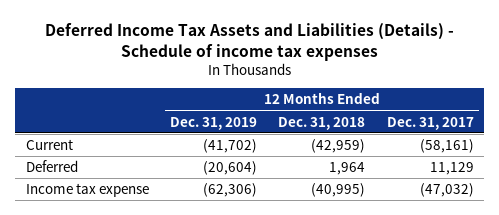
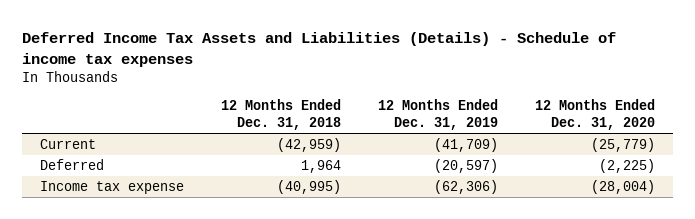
[386,116,474,130] Dec. 31, 2017 -> none
none -> [534,99,655,131] 12 Months Ended Dec. 31, 2020
[203,139,258,154] (41,702) -> [433,137,498,152] (41,709)
[203,161,258,176] (20,604) -> [433,158,498,173] (20,597)

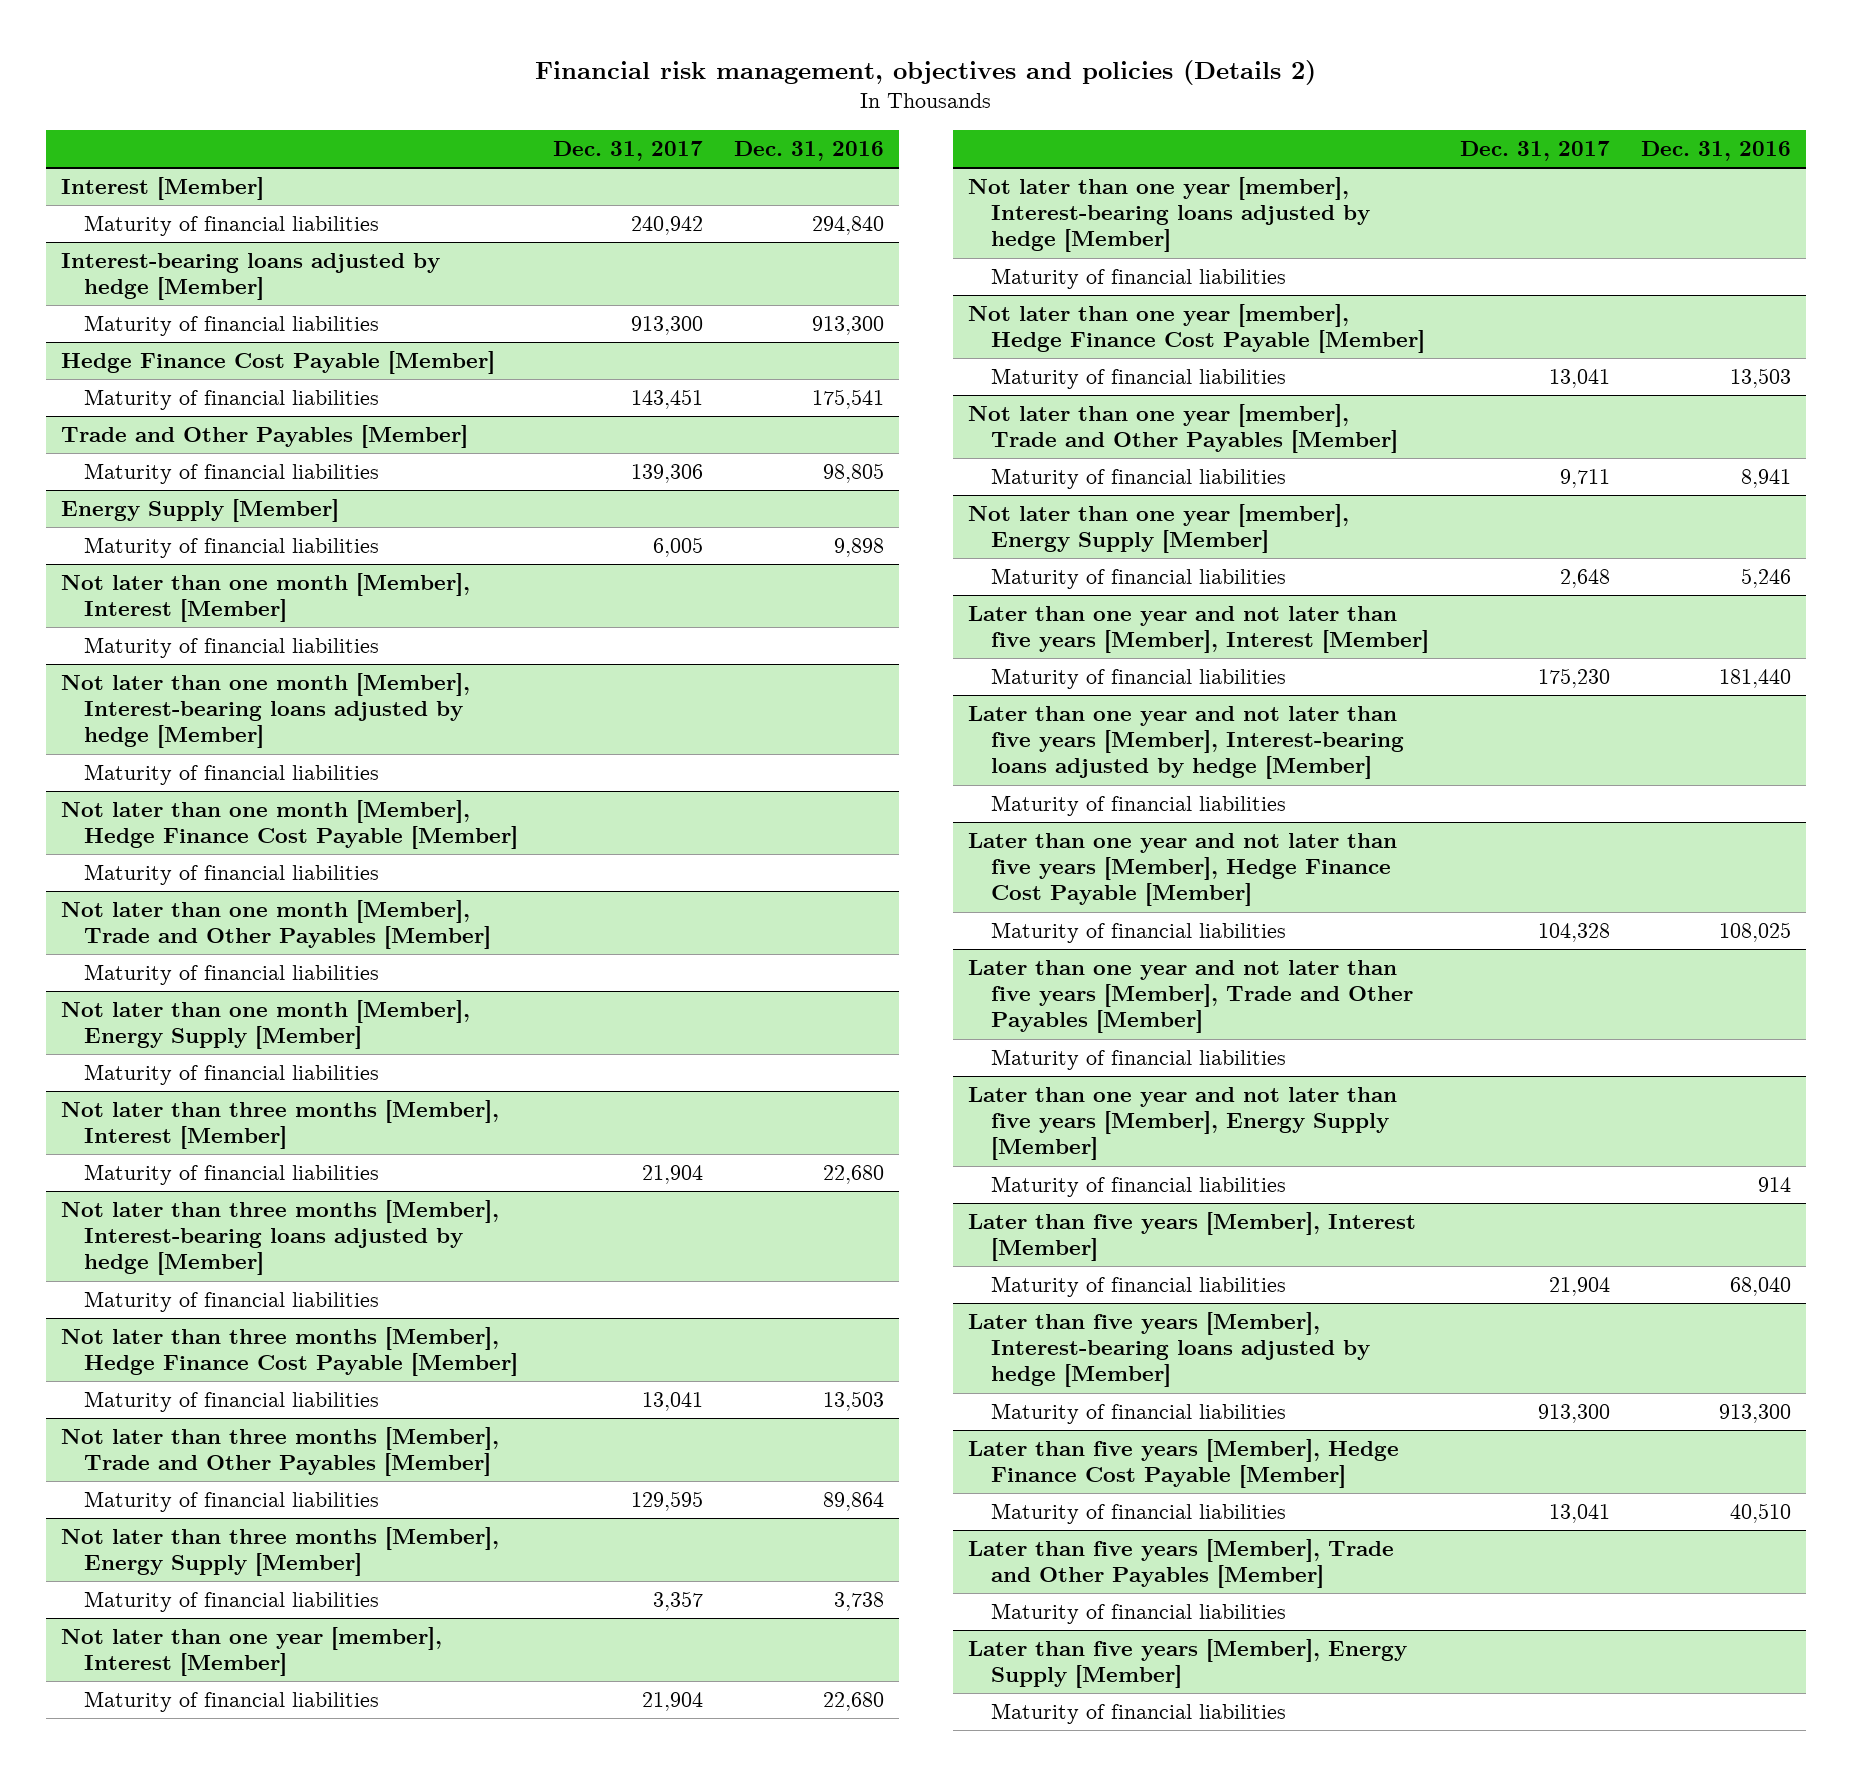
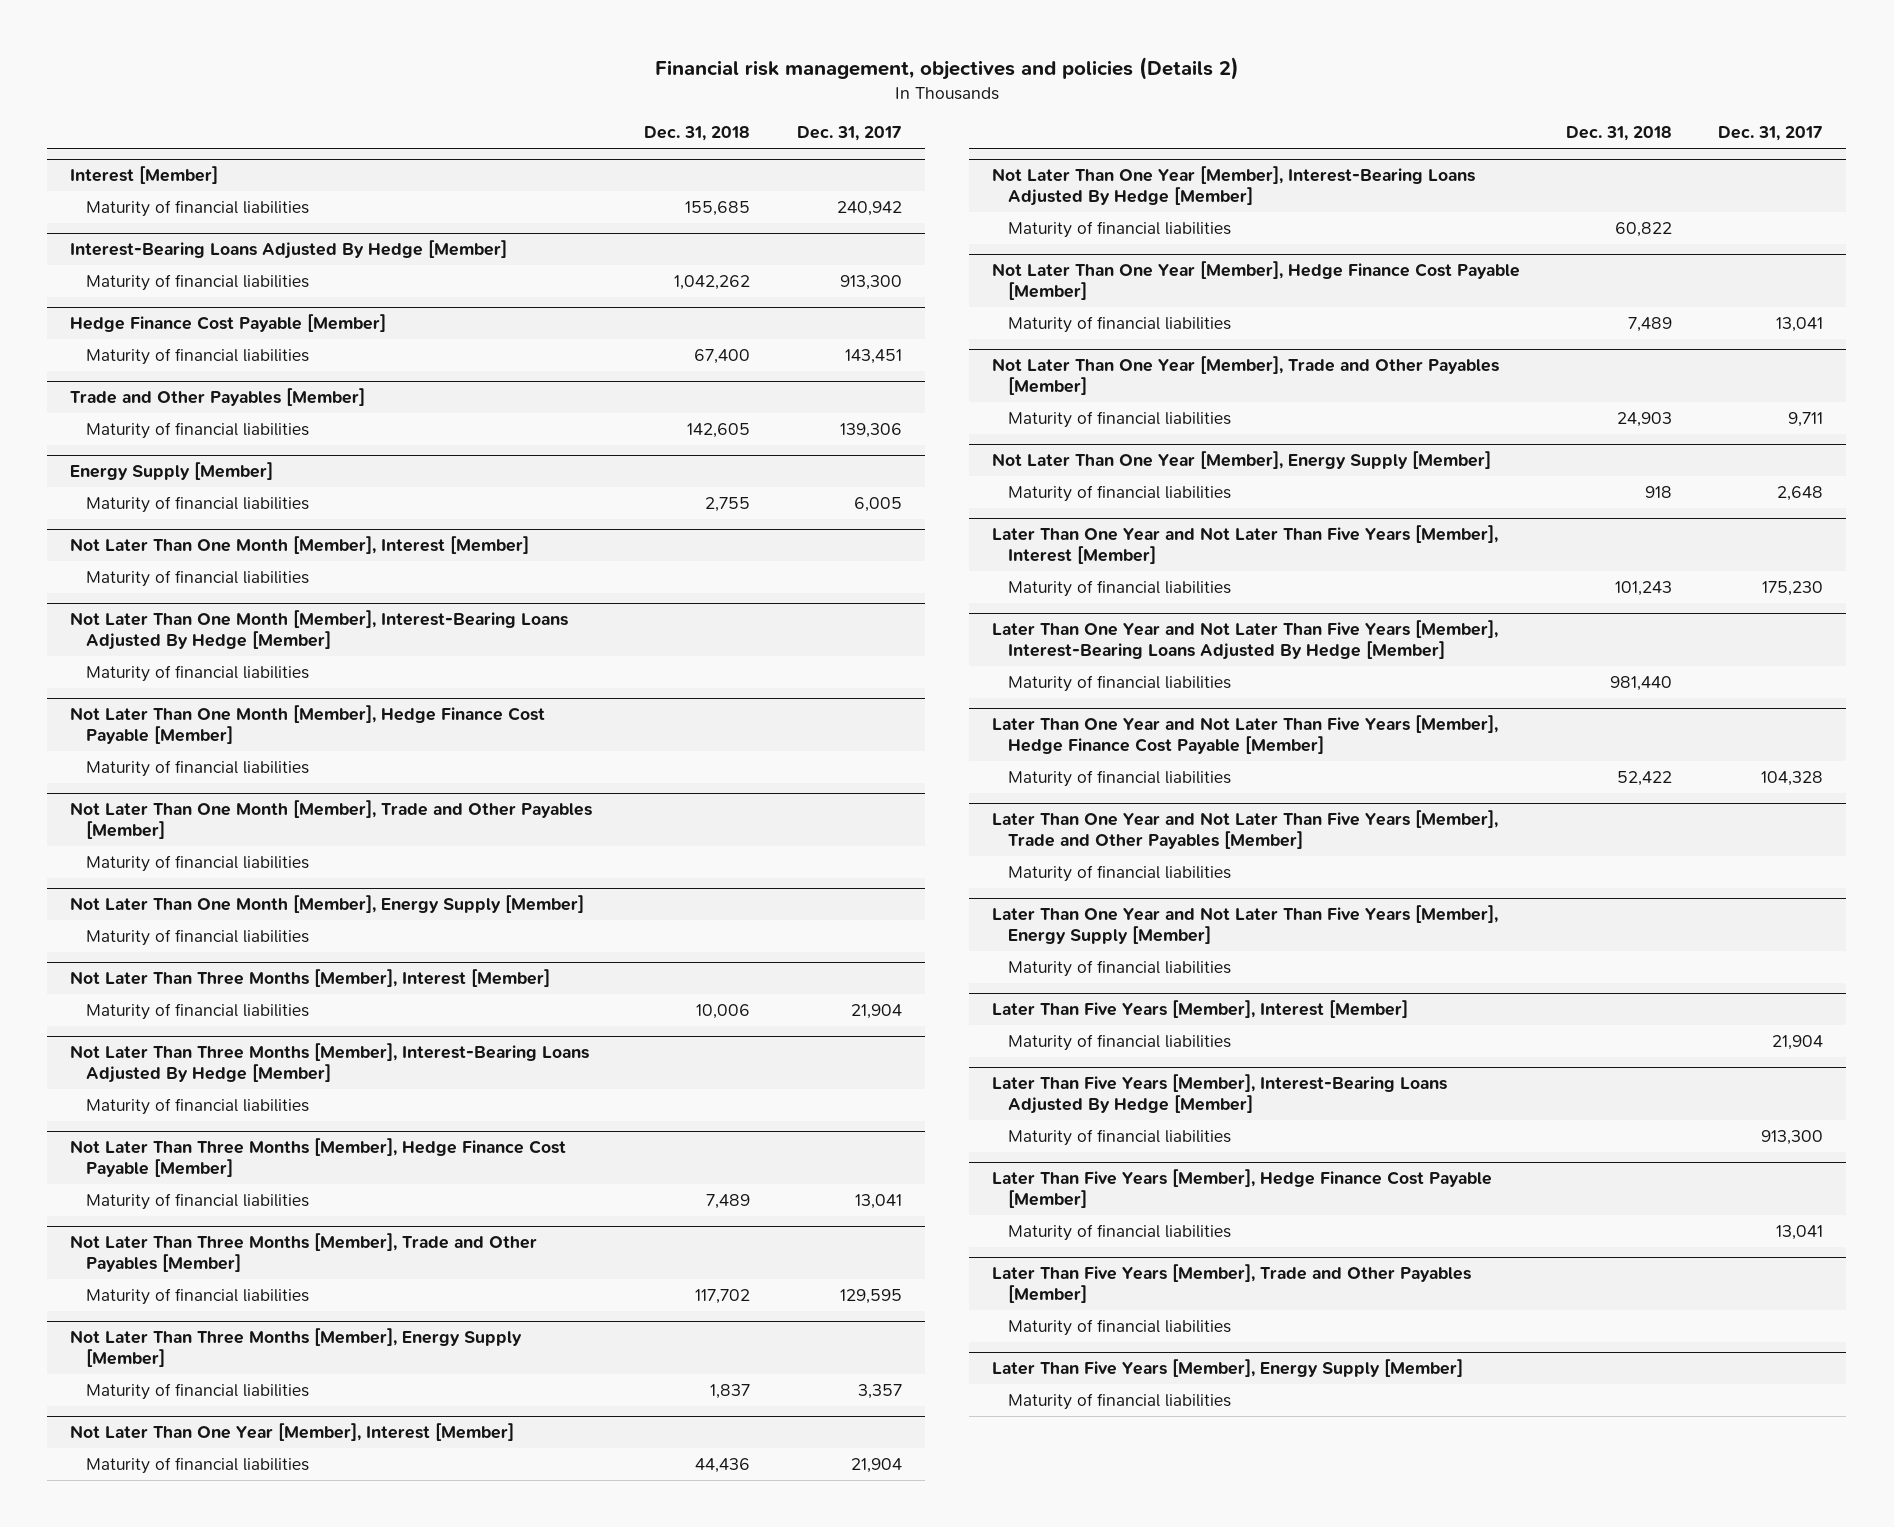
[733,140,884,161] Dec. 31, 2016 -> none
none -> [644,126,751,142] Dec. 31, 2018
[61,253,441,301] Interest-bearing loans adjusted by hedge [Member] -> [70,240,508,260] Interest-Bearing Loans Adjusted By Hedge [Member]
[61,573,471,623] Not later than one month [Member], Interest [Member] -> [70,536,530,555] Not Later Than One Month [Member], Interest [Member]
[61,673,471,749] Not later than one month [Member], Interest-bearing loans adjusted by hedge [Member] -> [70,610,569,651] Not Later Than One Month [Member], Interest-Bearing Loans Adjusted By Hedge [Member]
[61,800,519,850] Not later than one month [Member], Hedge Finance Cost Payable [Member] -> [70,705,546,745] Not Later Than One Month [Member], Hedge Finance Cost Payable [Member]
[61,900,492,950] Not later than one month [Member], Trade and Other Payables [Member] -> [70,800,593,840] Not Later Than One Month [Member], Trade and Other Payables [Member]
[61,1000,471,1050] Not later than one month [Member], Energy Supply [Member] -> [70,895,585,914] Not Later Than One Month [Member], Energy Supply [Member]
[61,1100,500,1150] Not later than three months [Member], Interest [Member] -> [70,969,551,988] Not Later Than Three Months [Member], Interest [Member]
[61,1200,500,1276] Not later than three months [Member], Interest-bearing loans adjusted by hedge [Member] -> [70,1043,590,1084] Not Later Than Three Months [Member], Interest-Bearing Loans Adjusted By Hedge [Member]
[61,1327,519,1377] Not later than three months [Member], Hedge Finance Cost Payable [Member] -> [70,1138,567,1178] Not Later Than Three Months [Member], Hedge Finance Cost Payable [Member]
[61,1427,500,1477] Not later than three months [Member], Trade and Other Payables [Member] -> [70,1233,538,1273] Not Later Than Three Months [Member], Trade and Other Payables [Member]
[61,1527,500,1577] Not later than three months [Member], Energy Supply [Member] -> [70,1328,523,1368] Not Later Than Three Months [Member], Energy Supply [Member]
[61,1627,443,1677] Not later than one year [member], Interest [Member] -> [70,1423,515,1442] Not Later Than One Year [Member], Interest [Member]
[968,177,1371,253] Not later than one year [member], Interest-bearing loans adjusted by hedge [Member] -> [992,166,1476,207] Not Later Than One Year [Member], Interest-Bearing Loans Adjusted By Hedge [Member]
[968,304,1426,354] Not later than one year [member], Hedge Finance Cost Payable [Member] -> [992,261,1521,301] Not Later Than One Year [Member], Hedge Finance Cost Payable [Member]
[968,404,1399,454] Not later than one year [member], Trade and Other Payables [Member] -> [992,356,1500,396] Not Later Than One Year [Member], Trade and Other Payables [Member]
[968,504,1350,554] Not later than one year [member], Energy Supply [Member] -> [992,451,1492,470] Not Later Than One Year [Member], Energy Supply [Member]
[968,606,1430,654] Later than one year and not later than five years [Member], Interest [Member] -> [992,525,1499,565] Later Than One Year and Not Later Than Five Years [Member], Interest [Member]
[968,706,1405,780] Later than one year and not later than five years [Member], Interest-bearing loans adjusted by hedge [Member] -> [992,620,1499,661] Later Than One Year and Not Later Than Five Years [Member], Interest-Bearing Loans Adjusted By Hedge [Member]
[968,833,1398,907] Later than one year and not later than five years [Member], Hedge Finance Cost Payable [Member] -> [992,715,1499,755] Later Than One Year and Not Later Than Five Years [Member], Hedge Finance Cost Payable [Member]
[968,960,1414,1034] Later than one year and not later than five years [Member], Trade and Other Payables [Member] -> [992,810,1499,850] Later Than One Year and Not Later Than Five Years [Member], Trade and Other Payables [Member]
[968,1087,1398,1161] Later than one year and not later than five years [Member], Energy Supply [Member] -> [992,905,1499,945] Later Than One Year and Not Later Than Five Years [Member], Energy Supply [Member]
[968,1212,1417,1262] Later than five years [Member], Interest [Member] -> [992,1000,1409,1019] Later Than Five Years [Member], Interest [Member]
[968,1312,1371,1388] Later than five years [Member], Interest-bearing loans adjusted by hedge [Member] -> [992,1074,1448,1115] Later Than Five Years [Member], Interest-Bearing Loans Adjusted By Hedge [Member]
[968,1439,1400,1489] Later than five years [Member], Hedge Finance Cost Payable [Member] -> [992,1169,1493,1209] Later Than Five Years [Member], Hedge Finance Cost Payable [Member]
[968,1539,1395,1589] Later than five years [Member], Trade and Other Payables [Member] -> [992,1264,1472,1304] Later Than Five Years [Member], Trade and Other Payables [Member]
[968,1639,1408,1689] Later than five years [Member], Energy Supply [Member] -> [992,1359,1464,1378] Later Than Five Years [Member], Energy Supply [Member]

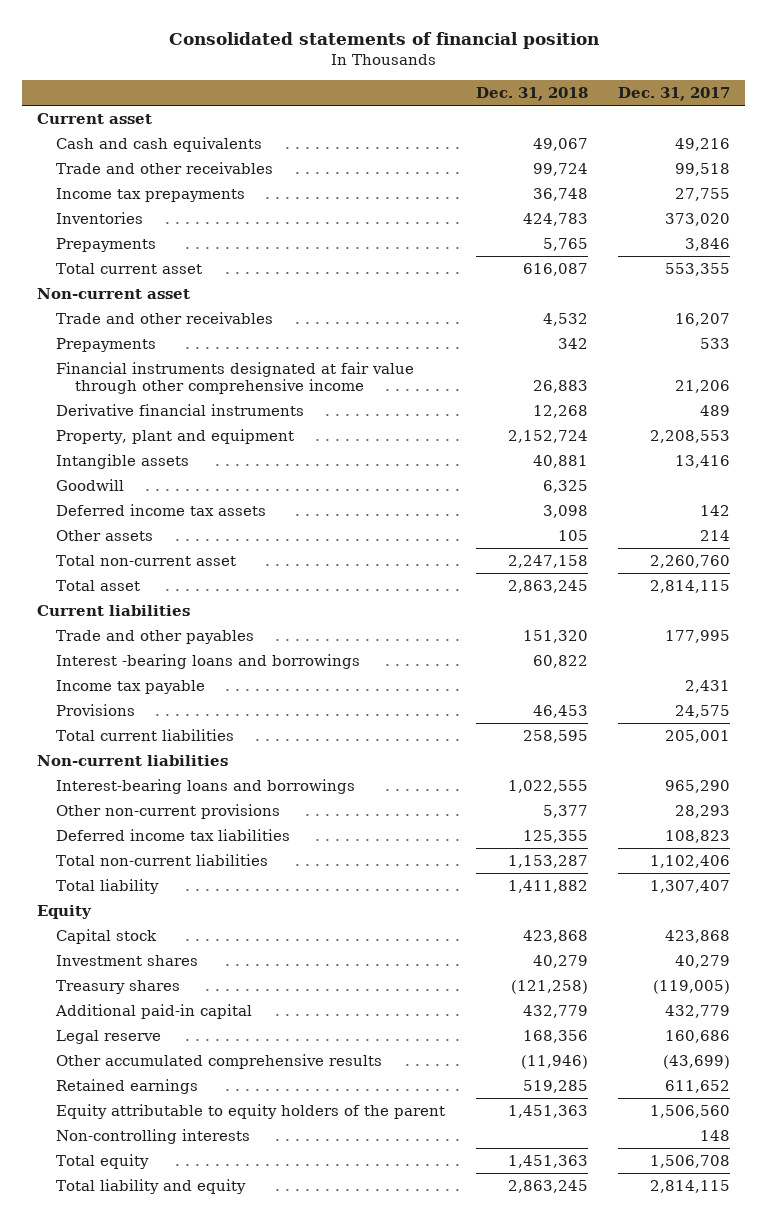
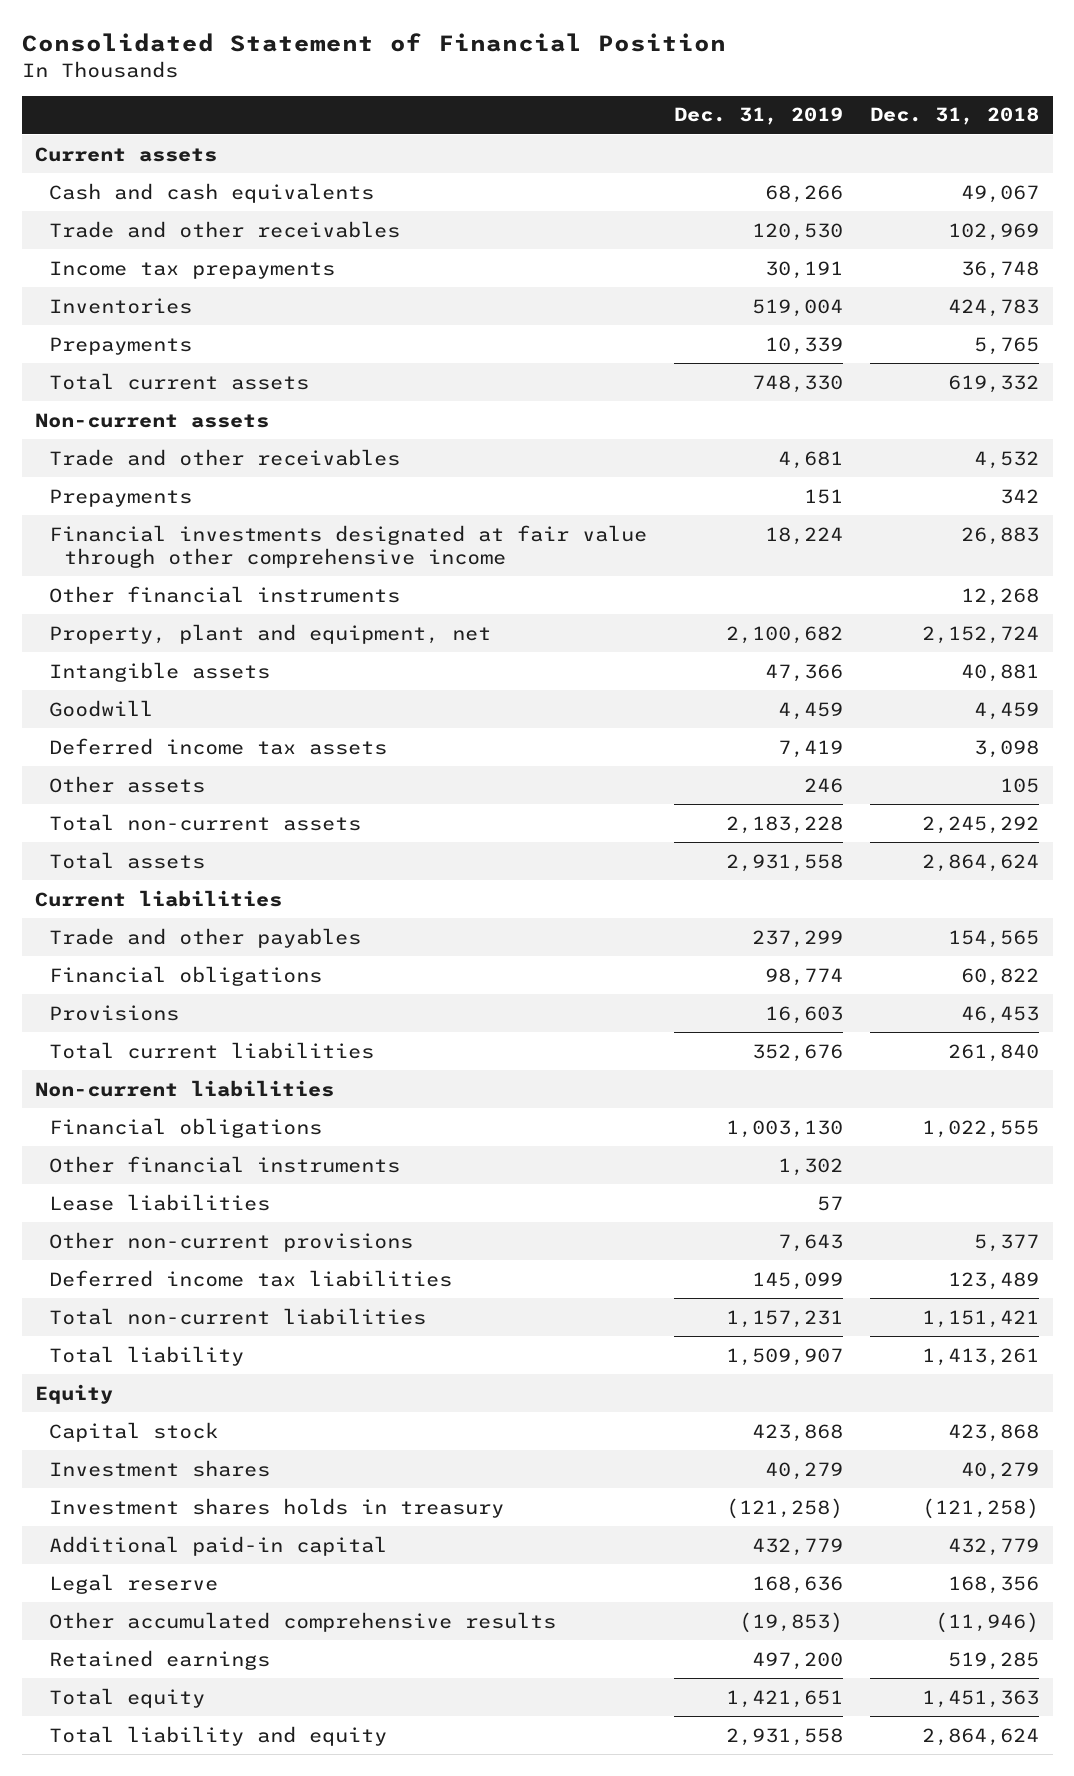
[168,32,599,50] Consolidated statements of financial position -> [21,33,726,53] Consolidated Statement of Financial Position
[618,87,731,102] Dec. 31, 2017 -> none
none -> [674,107,844,126] Dec. 31, 2019
[37,112,153,124] Current asset -> [35,146,218,162] Current assets
[532,162,588,176] 99,724 -> [948,222,1040,241] 102,969
[56,262,203,274] Total current asset -> [49,372,310,390] Total current assets
[522,262,588,276] 616,087 -> [948,374,1040,393] 619,332
[37,287,191,299] Non-current asset -> [35,412,270,428] Non-current assets
[56,361,415,395] Financial instruments designated at fair value through other comprehensive income -> [49,524,648,568] Financial investments designated at fair value through other comprehensive income
[56,403,305,416] Derivative financial instruments -> [49,585,401,603] Other financial instruments
[56,428,295,444] Property, plant and equipment -> [49,623,492,644] Property, plant and equipment, net
[542,479,588,493] 6,325 -> [974,701,1040,720] 4,459
[56,554,237,566] Total non-current asset -> [49,813,362,831] Total non-current assets
[507,554,588,568] 2,247,158 -> [922,815,1040,834] 2,245,292
[56,579,141,591] Total asset -> [49,851,206,869] Total assets
[507,579,588,593] 2,863,245 -> [922,853,1040,872] 2,864,624
[56,679,206,694] Income tax payable -> none
[522,629,588,643] 151,320 -> [948,929,1040,948] 154,565
[56,653,361,669] Interest -bearing loans and borrowings -> [49,965,323,986] Financial obligations
[522,729,588,743] 258,595 -> [948,1043,1040,1062] 261,840
[56,778,356,794] Interest-bearing loans and borrowings -> [49,1117,323,1138] Financial obligations
none -> [49,1155,401,1173] Other financial instruments
none -> [49,1193,271,1211] Lease liabilities
[522,829,588,843] 125,355 -> [948,1271,1040,1290] 123,489
[507,854,588,868] 1,153,287 -> [922,1309,1040,1328] 1,151,421
[507,879,588,893] 1,411,882 -> [922,1347,1040,1366] 1,413,261
[56,979,181,994] Treasury shares -> [49,1497,505,1518] Investment shares holds in treasury
[56,1103,446,1119] Equity attributable to equity holders of the parent -> none
[56,1128,251,1144] Non-controlling interests -> none
[507,1179,588,1193] 2,863,245 -> [922,1727,1040,1746] 2,864,624

